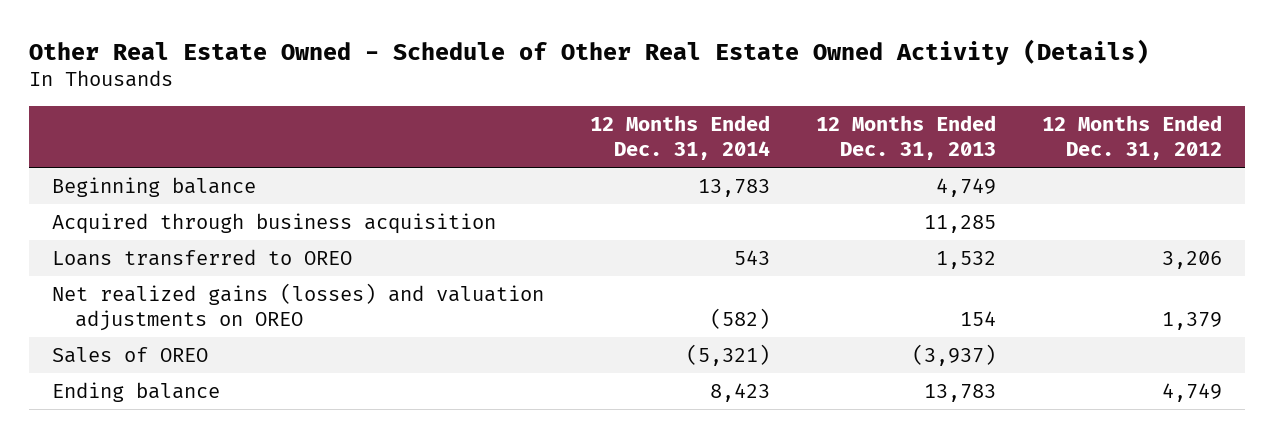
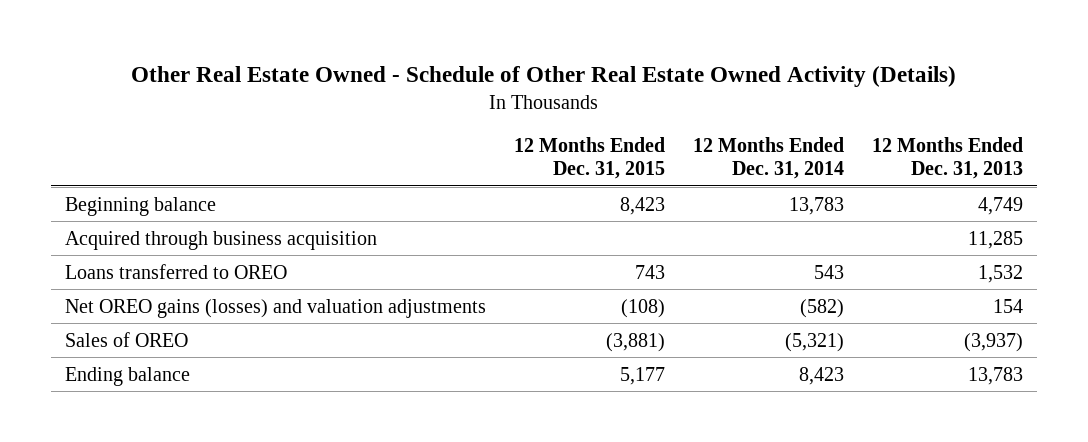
[1041,115,1222,161] 12 Months Ended Dec. 31, 2012 -> none
none -> [514,136,666,179] 12 Months Ended Dec. 31, 2015
[52,282,545,331] Net realized gains (losses) and valuation adjustments on OREO -> [64,298,486,318] Net OREO gains (losses) and valuation adjustments

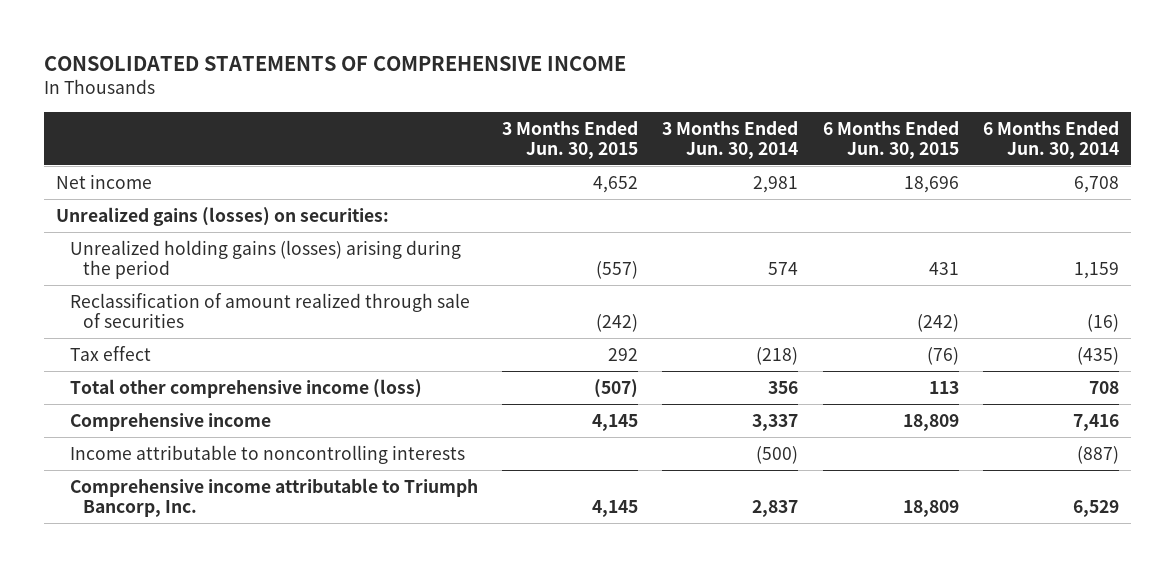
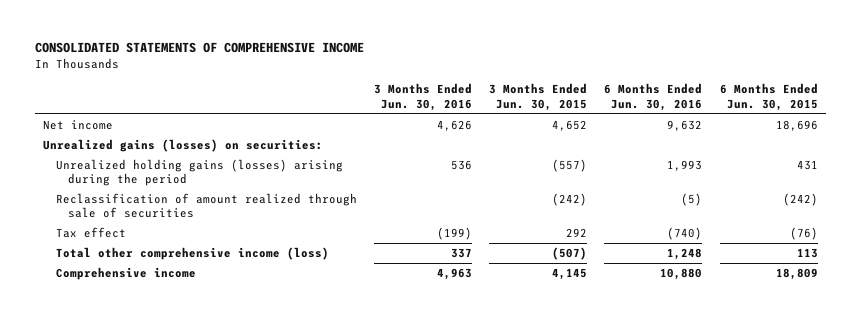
[662,120,799,159] 3 Months Ended Jun. 30, 2014 -> none
[983,120,1120,159] 6 Months Ended Jun. 30, 2014 -> none
none -> [373,83,472,111] 3 Months Ended Jun. 30, 2016
none -> [604,83,703,111] 6 Months Ended Jun. 30, 2016
[69,444,465,464] Income attributable to noncontrolling interests -> none
[69,477,478,518] Comprehensive income attributable to Triumph Bancorp, Inc. -> none

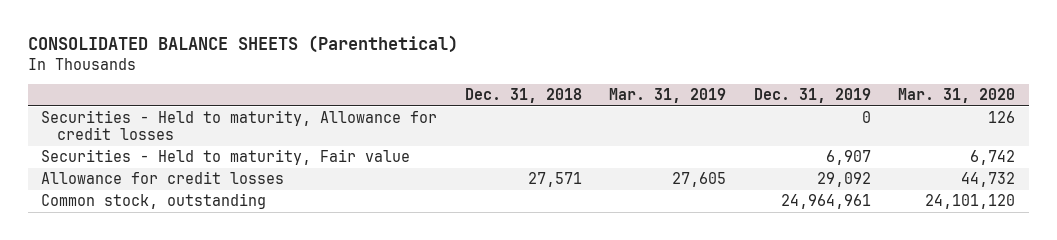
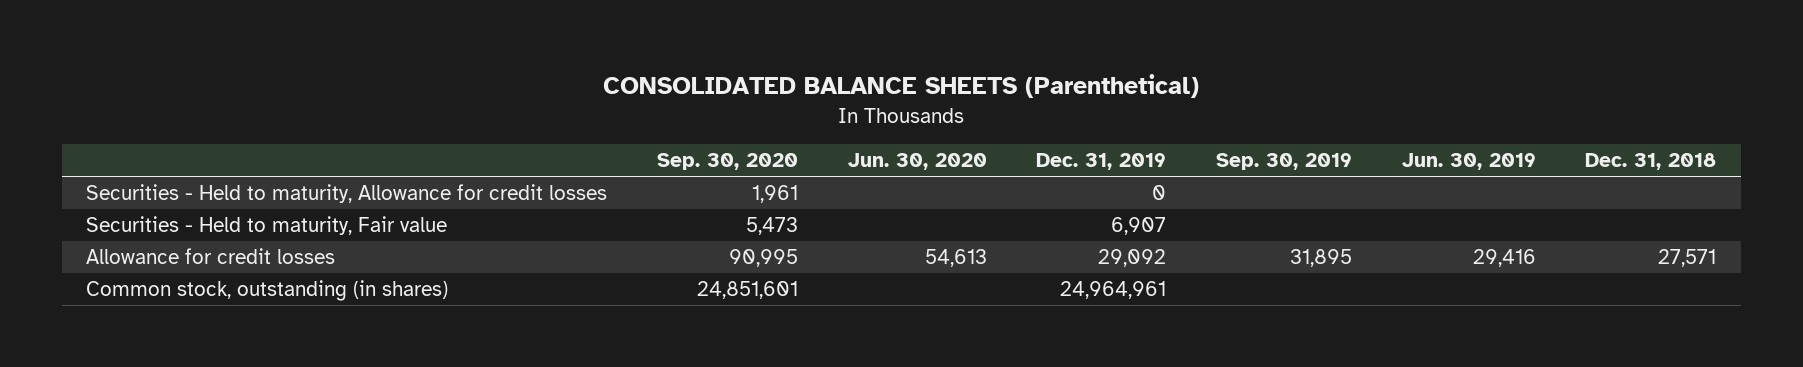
[609,88,727,104] Mar. 31, 2019 -> none
[898,88,1016,104] Mar. 31, 2020 -> none
none -> [657,153,799,171] Sep. 30, 2020
none -> [847,153,987,171] Jun. 30, 2020
none -> [1216,153,1353,171] Sep. 30, 2019
none -> [1401,153,1536,171] Jun. 30, 2019
[41,193,267,210] Common stock, outstanding -> [86,280,449,302] Common stock, outstanding (in shares)

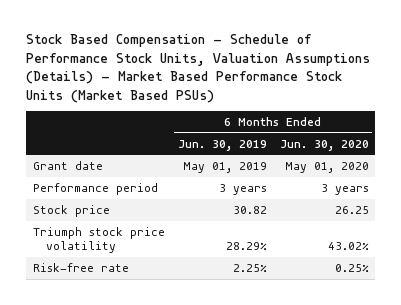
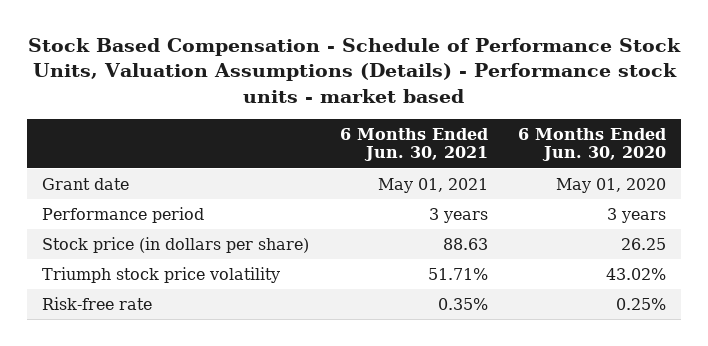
[26,34,371,103] Stock Based Compensation - Schedule of Performance Stock Units, Valuation Assumptions (Details) - Market Based Performance Stock Units (Market Based PSUs) -> [28,38,682,103] Stock Based Compensation - Schedule of Performance Stock Units, Valuation Assumptions (Details) - Performance stock units - market based
[177,139,267,151] Jun. 30, 2019 -> none
none -> [339,127,488,162] 6 Months Ended Jun. 30, 2021
[32,204,110,217] Stock price -> [42,236,310,253] Stock price (in dollars per share)

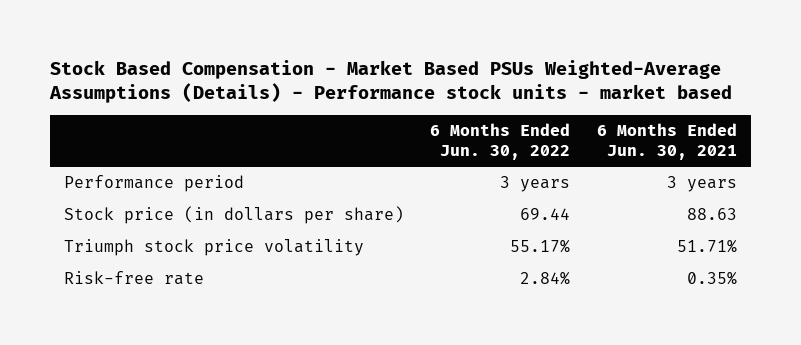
[28,38,682,103] Stock Based Compensation - Schedule of Performance Stock Units, Valuation Assumptions (Details) - Performance stock units - market based -> [49,59,733,104] Stock Based Compensation - Market Based PSUs Weighted-Average Assumptions (Details) - Performance stock units - market based
[518,127,667,162] 6 Months Ended Jun. 30, 2020 -> none
none -> [430,123,571,160] 6 Months Ended Jun. 30, 2022
[42,177,130,190] Grant date -> none

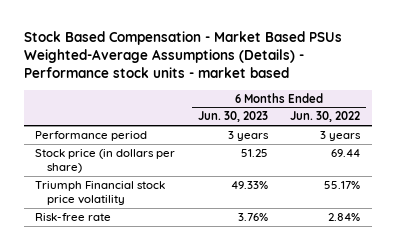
[597,123,738,160] 6 Months Ended Jun. 30, 2021 -> none
none -> [197,111,268,123] Jun. 30, 2023
[63,239,364,257] Triumph stock price volatility -> [35,181,166,206] Triumph Financial stock price volatility

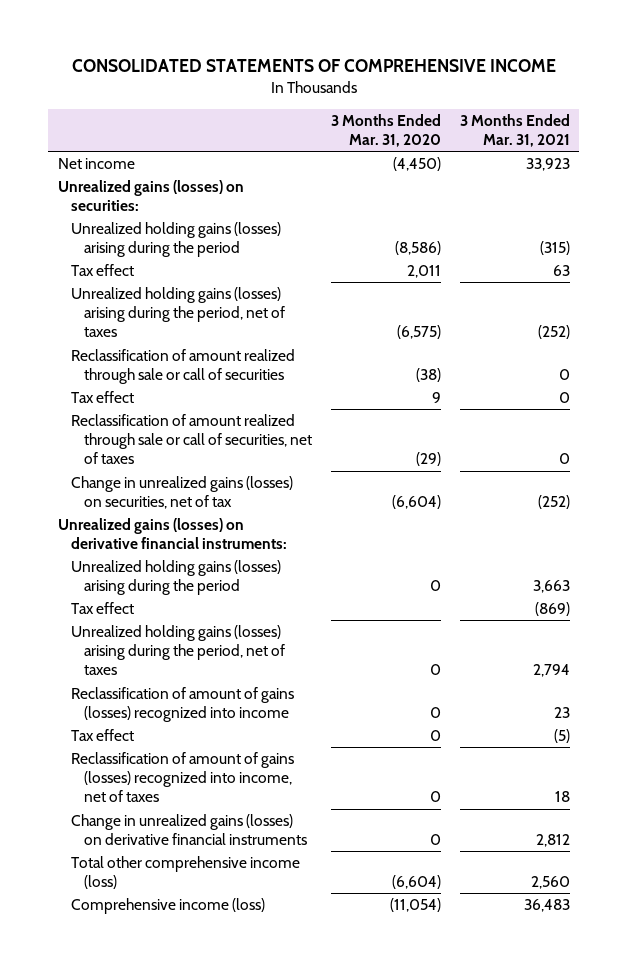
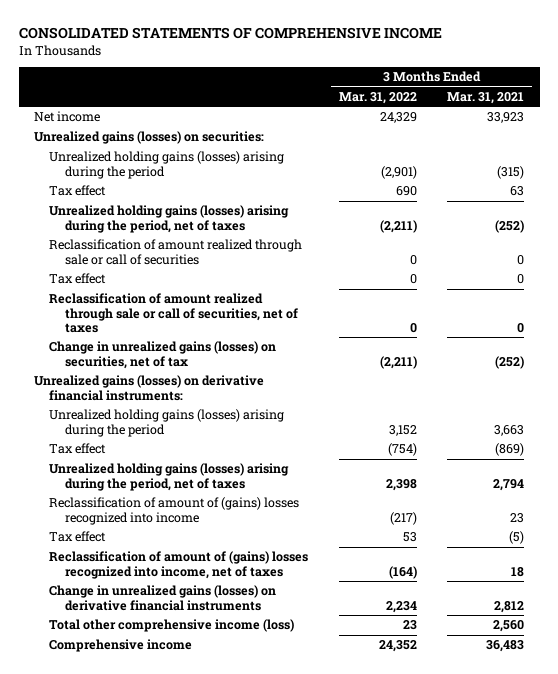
[330,113,441,147] 3 Months Ended Mar. 31, 2020 -> none
none -> [338,91,417,104] Mar. 31, 2022
[70,686,294,723] Reclassification of amount of gains (losses) recognized into income -> [49,497,300,525] Reclassification of amount of (gains) losses recognized into income
[70,751,294,803] Reclassification of amount of gains (losses) recognized into income, net of taxes -> [49,551,309,579] Reclassification of amount of (gains) losses recognized into income, net of taxes
[70,897,265,914] Comprehensive income (loss) -> [49,639,193,653] Comprehensive income

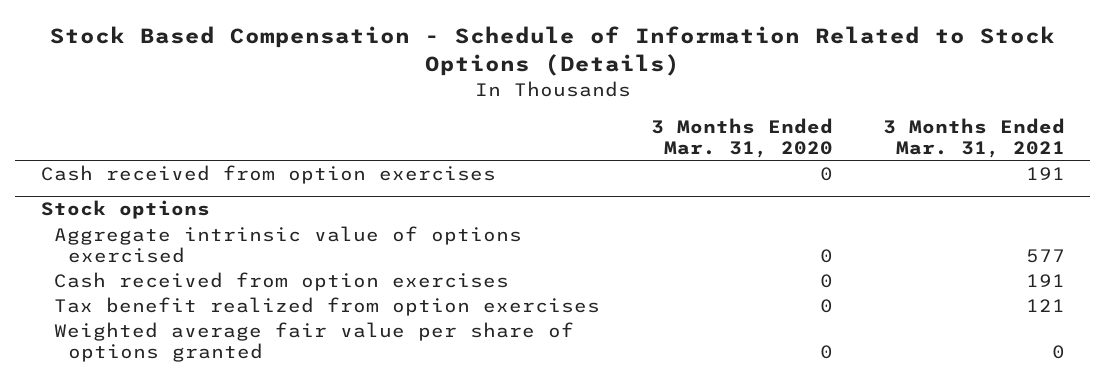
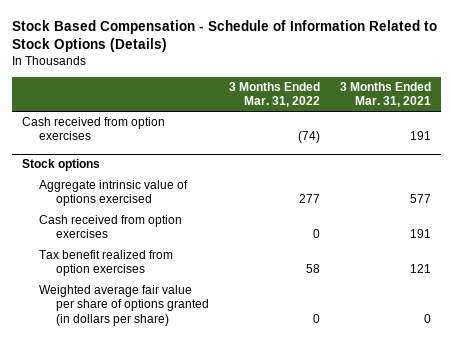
[650,117,833,158] 3 Months Ended Mar. 31, 2020 -> none
none -> [229,82,321,108] 3 Months Ended Mar. 31, 2022
[54,322,575,362] Weighted average fair value per share of options granted -> [39,285,210,326] Weighted average fair value per share of options granted (in dollars per share)

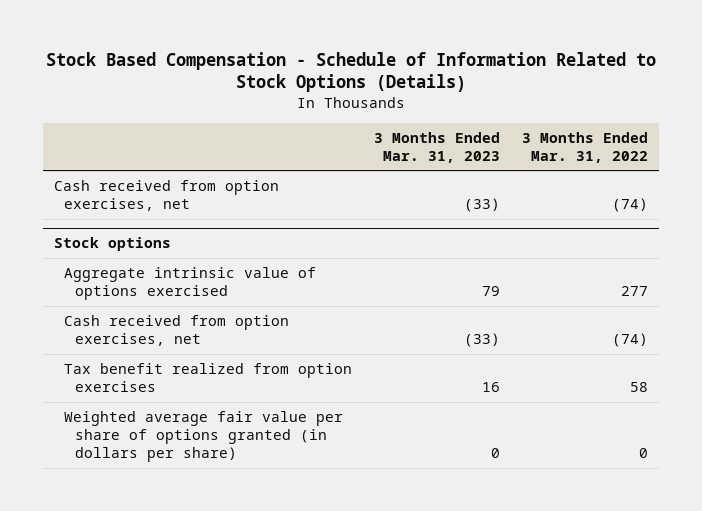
[339,82,431,108] 3 Months Ended Mar. 31, 2021 -> none
none -> [374,131,501,163] 3 Months Ended Mar. 31, 2023
[22,117,166,141] Cash received from option exercises -> [53,180,279,212] Cash received from option exercises, net
[39,215,183,239] Cash received from option exercises -> [64,315,290,347] Cash received from option exercises, net
[313,229,321,239] 0 -> [612,333,649,348] (74)

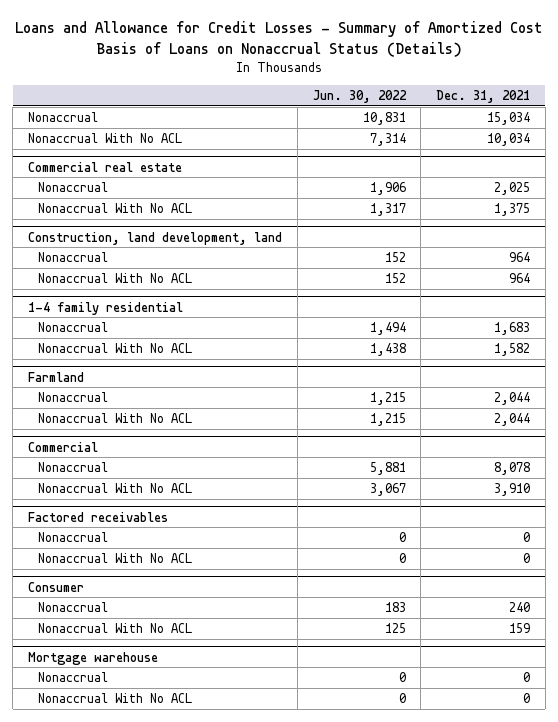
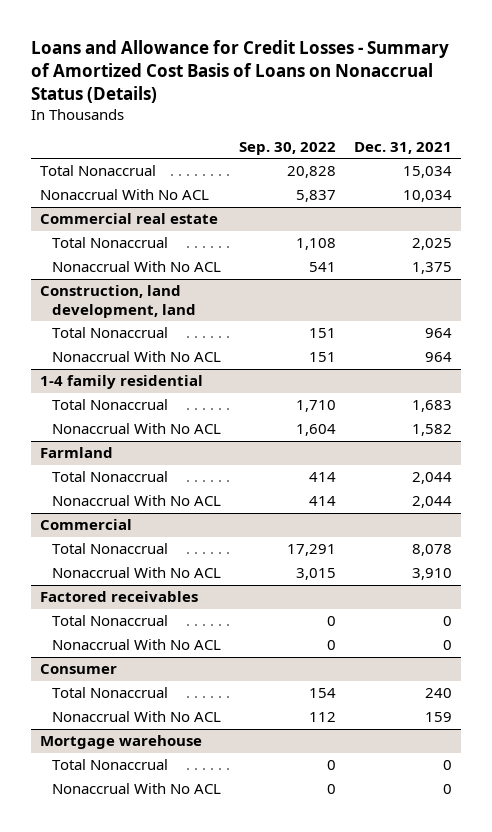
[312,89,407,103] Jun. 30, 2022 -> none
none -> [239,141,337,155] Sep. 30, 2022
[28,111,99,122] Nonaccrual -> [39,165,156,177] Total Nonaccrual
[37,181,108,192] Nonaccrual -> [51,237,168,249] Total Nonaccrual
[37,251,108,262] Nonaccrual -> [51,327,168,339] Total Nonaccrual
[37,321,108,332] Nonaccrual -> [51,399,168,411] Total Nonaccrual
[37,391,108,402] Nonaccrual -> [51,471,168,483] Total Nonaccrual
[37,461,108,472] Nonaccrual -> [51,543,168,555] Total Nonaccrual
[37,531,108,542] Nonaccrual -> [51,615,168,627] Total Nonaccrual
[37,601,108,612] Nonaccrual -> [51,687,168,699] Total Nonaccrual
[37,671,108,682] Nonaccrual -> [51,759,168,771] Total Nonaccrual

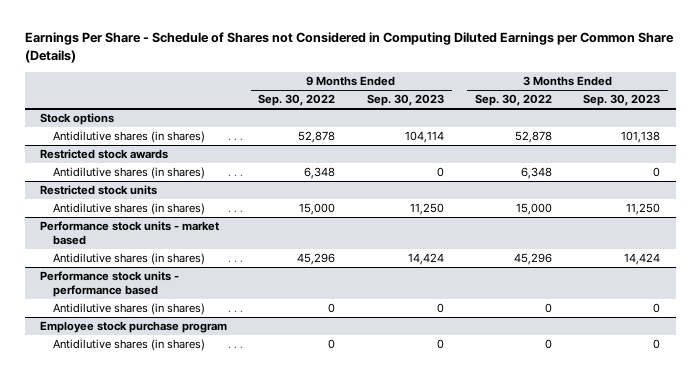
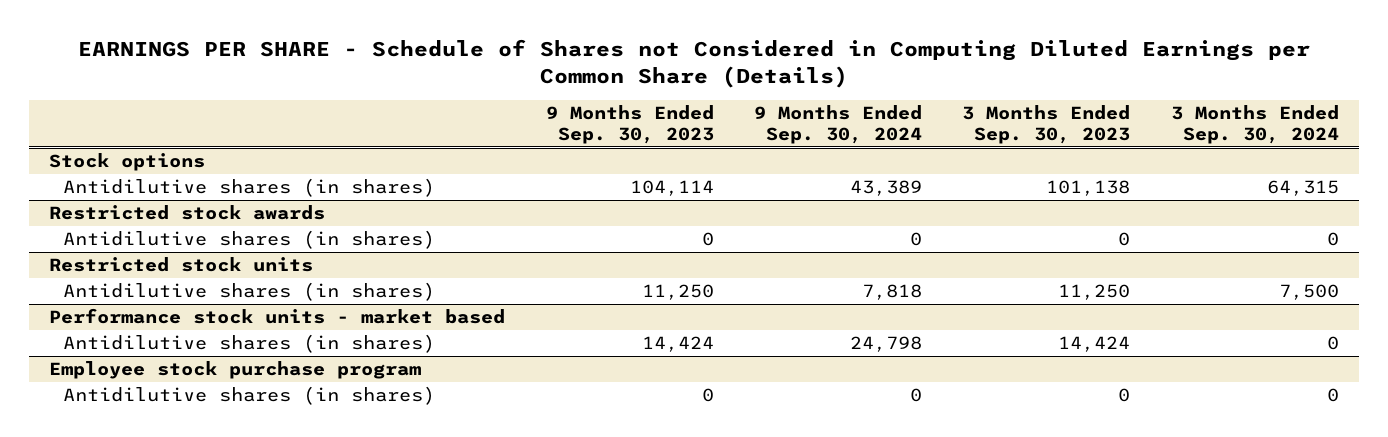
[24,32,674,64] Earnings Per Share - Schedule of Shares not Considered in Computing Diluted Earnings per Common Share (Details) -> [78,39,1311,89] EARNINGS PER SHARE - Schedule of Shares not Considered in Computing Diluted Earnings per Common Share (Details)
[258,94,336,107] Sep. 30, 2022 -> none
[474,94,552,107] Sep. 30, 2022 -> none
none -> [754,105,923,145] 9 Months Ended Sep. 30, 2024
none -> [1170,105,1339,145] 3 Months Ended Sep. 30, 2024
[40,271,180,297] Performance stock units - performance based -> none
[53,303,206,316] Antidilutive shares (in shares) -> none

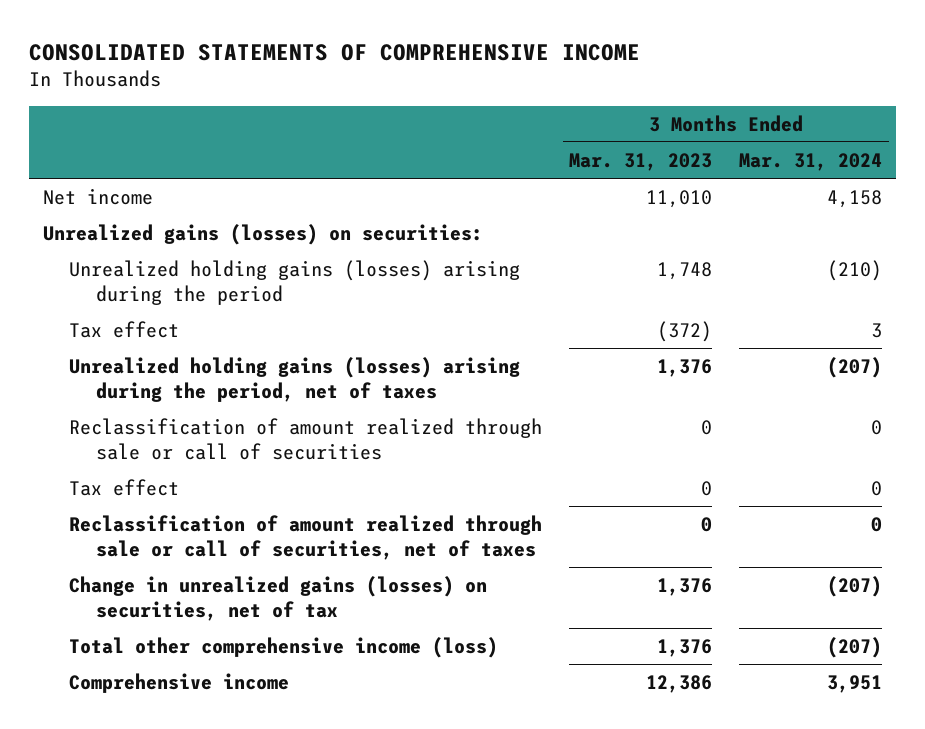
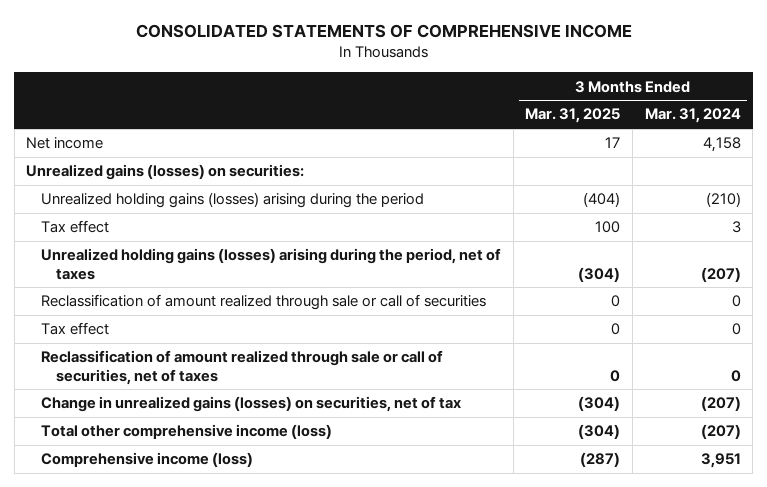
[569,152,713,171] Mar. 31, 2023 -> none
none -> [525,108,621,124] Mar. 31, 2025
[69,673,290,694] Comprehensive income -> [41,452,254,468] Comprehensive income (loss)

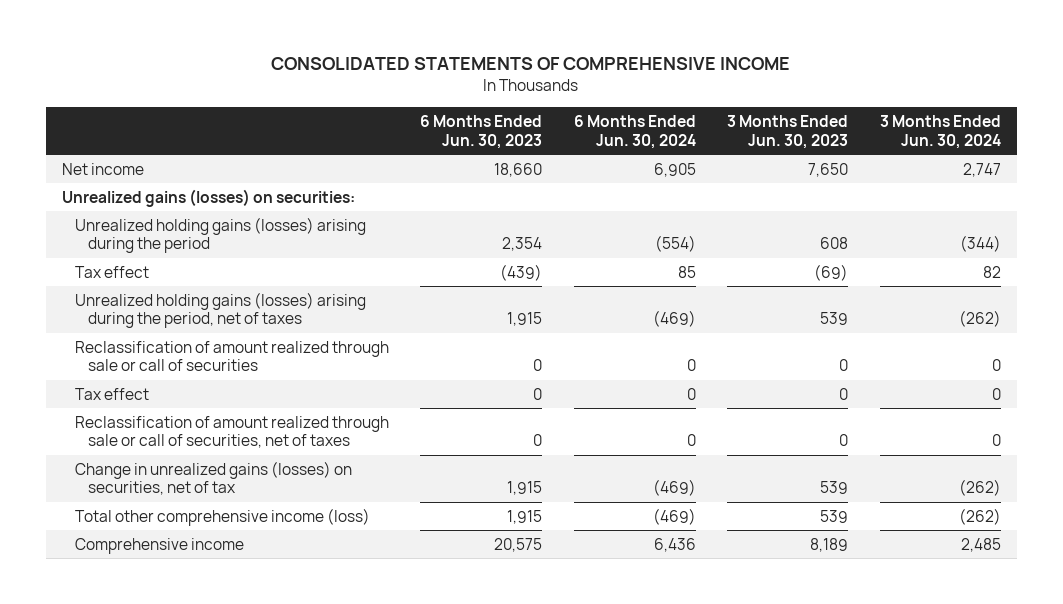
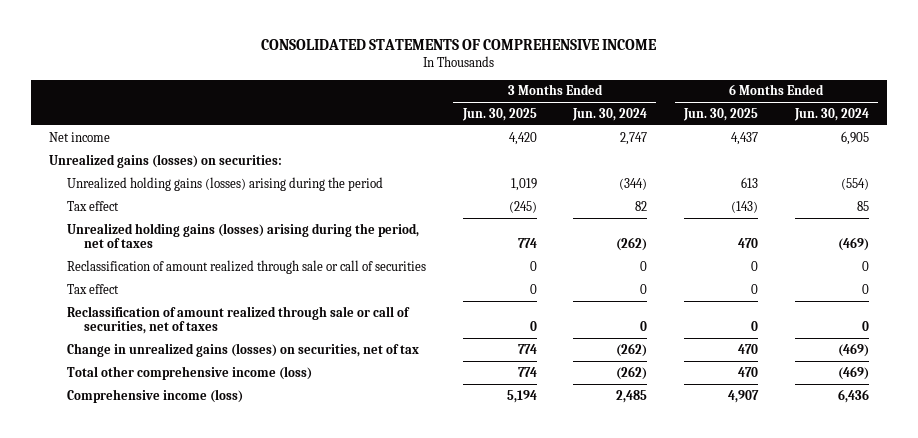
[420,115,543,149] 6 Months Ended Jun. 30, 2023 -> none
[727,115,849,149] 3 Months Ended Jun. 30, 2023 -> none
none -> [461,107,537,121] Jun. 30, 2025
none -> [682,107,758,121] Jun. 30, 2025
[74,537,244,554] Comprehensive income -> [66,388,243,403] Comprehensive income (loss)

